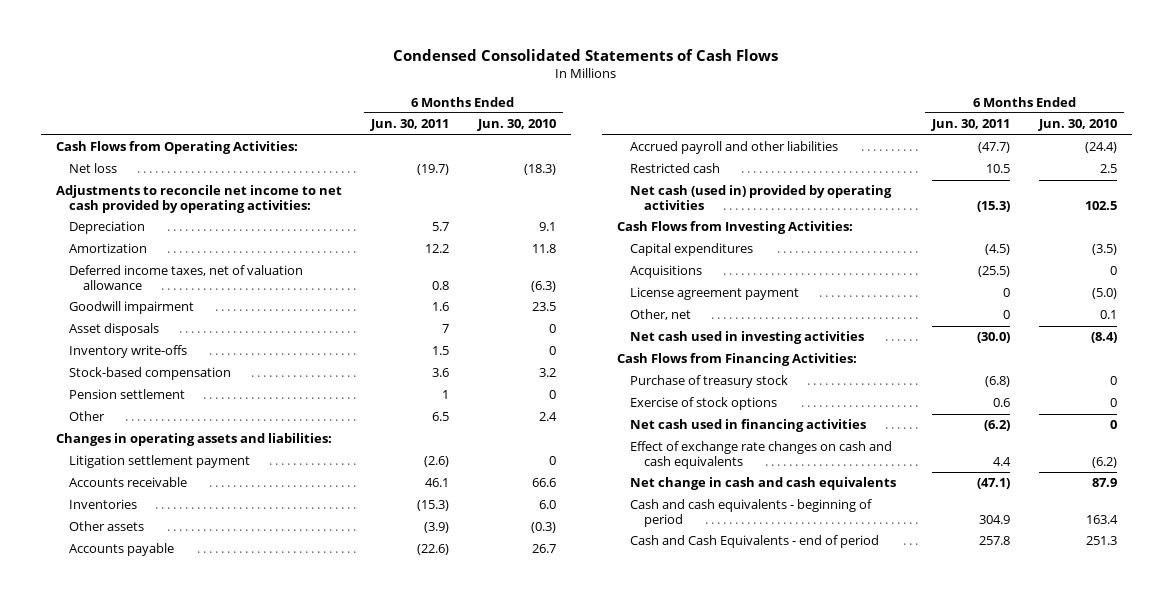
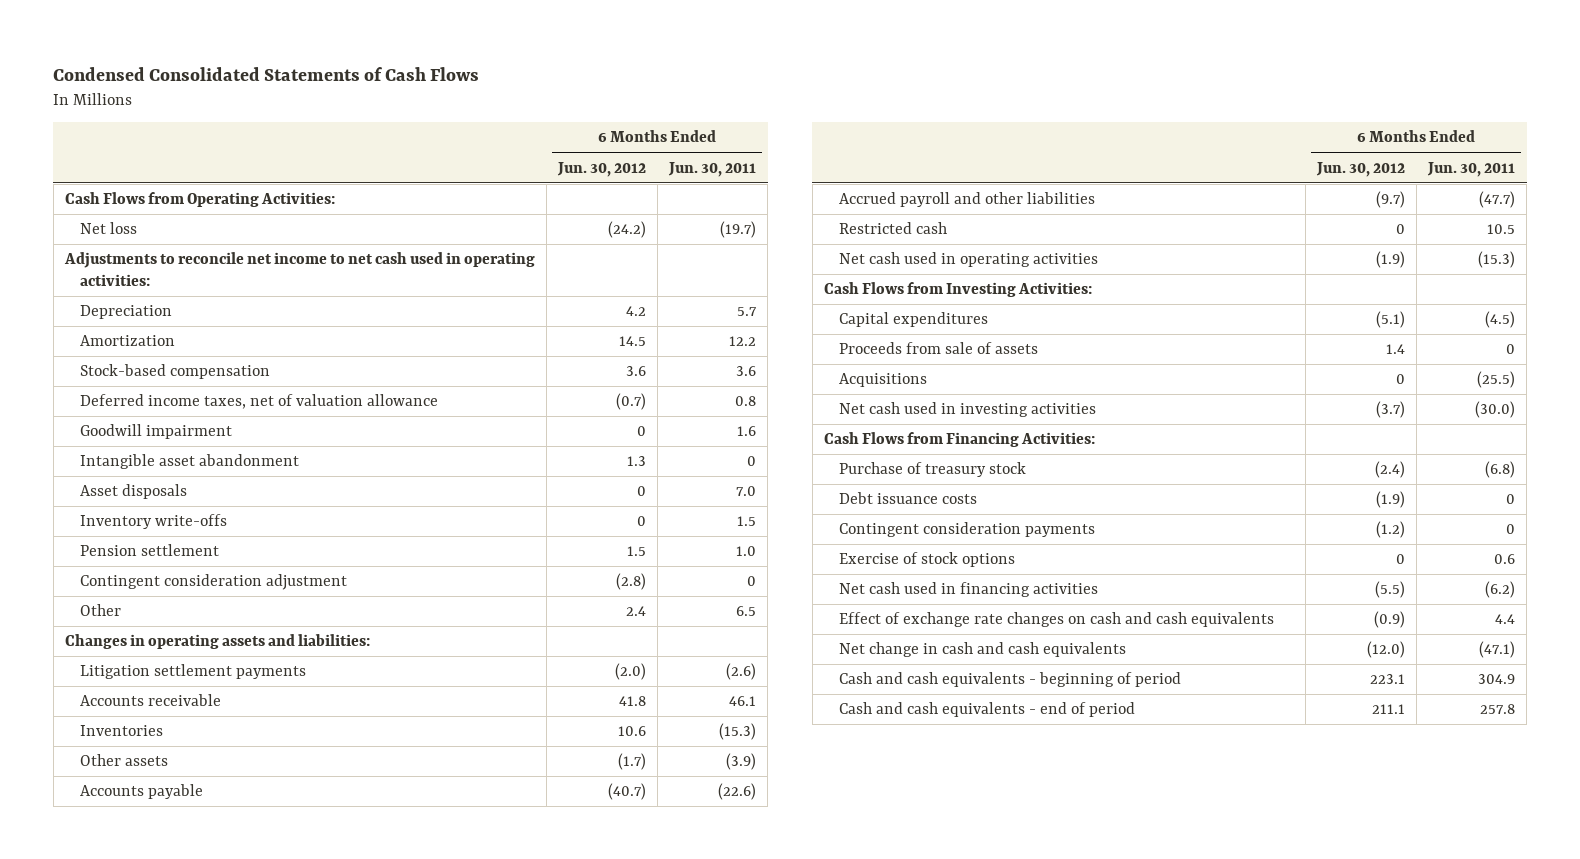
[477,119,557,132] Jun. 30, 2010 -> none
none -> [557,161,647,177] Jun. 30, 2012
[55,185,342,214] Adjustments to reconcile net income to net cash provided by operating activities: -> [63,252,535,286] Adjustments to reconcile net income to net cash used in operating activities:
[69,367,232,381] Stock-based compensation -> [80,364,271,380] Stock-based compensation
none -> [80,454,300,470] Intangible asset abandonment
[441,324,449,334] 7 -> [736,486,757,497] 7.0
[441,390,449,400] 1 -> [736,546,757,557] 1.0
none -> [80,574,348,591] Contingent consideration adjustment
[69,455,251,469] Litigation settlement payment -> [80,664,307,680] Litigation settlement payments
[630,185,893,211] Net cash (used in) provided by operating activities -> [838,252,1098,268] Net cash used in operating activities
none -> [838,342,1038,355] Proceeds from sale of assets
[630,287,800,301] License agreement payment -> none
[630,309,692,321] Other, net -> none
none -> [838,492,977,505] Debt issuance costs
none -> [838,522,1095,538] Contingent consideration payments
[630,535,880,549] Cash and Cash Equivalents - end of period -> [838,702,1135,718] Cash and cash equivalents - end of period

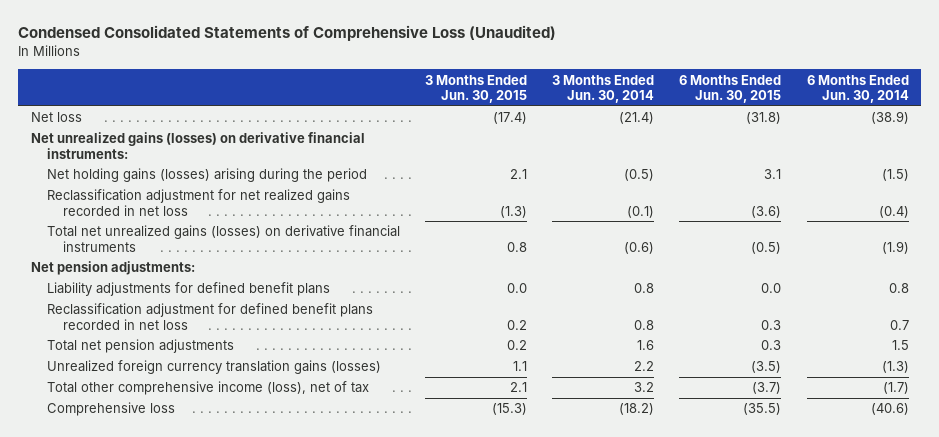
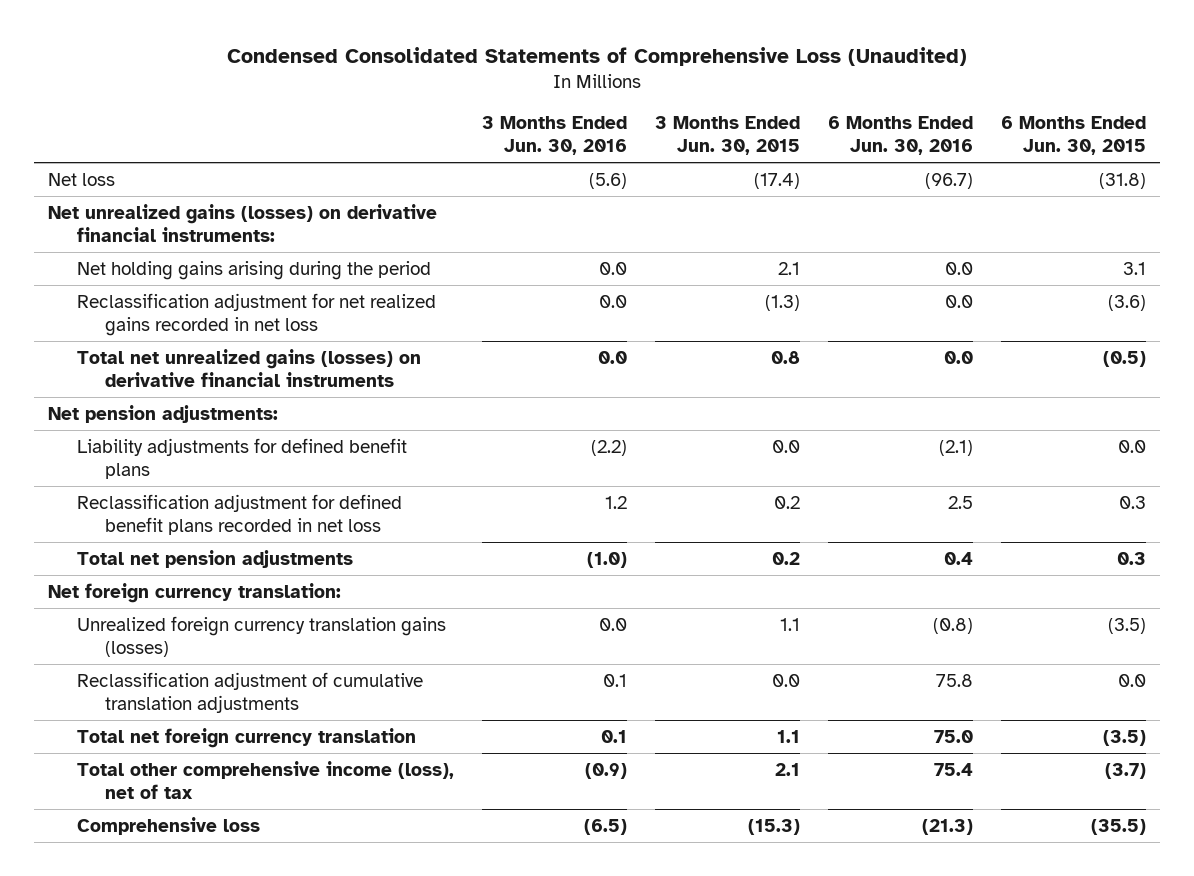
[552,74,655,104] 3 Months Ended Jun. 30, 2014 -> none
[806,74,909,104] 6 Months Ended Jun. 30, 2014 -> none
none -> [481,116,627,155] 3 Months Ended Jun. 30, 2016
none -> [827,116,973,155] 6 Months Ended Jun. 30, 2016
[46,168,367,183] Net holding gains (losses) arising during the period -> [76,260,431,280] Net holding gains arising during the period
none -> [48,582,342,603] Net foreign currency translation:
none -> [76,671,423,713] Reclassification adjustment of cumulative translation adjustments
none -> [76,727,416,748] Total net foreign currency translation

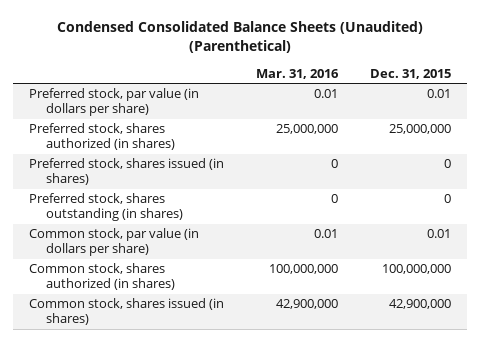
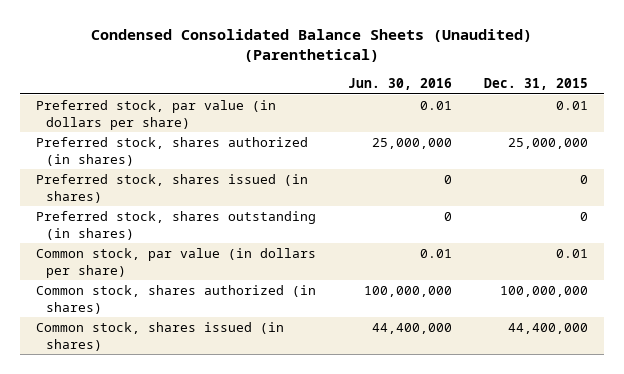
[255,68,339,79] Mar. 31, 2016 -> none
none -> [348,78,453,91] Jun. 30, 2016
[388,299,451,310] 42,900,000 -> [508,322,589,334] 44,400,000

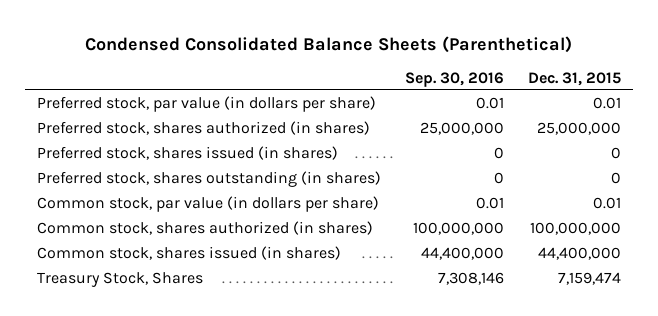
[91,29,533,63] Condensed Consolidated Balance Sheets (Unaudited) (Parenthetical) -> [85,35,573,53] Condensed Consolidated Balance Sheets (Parenthetical)
[348,78,453,91] Jun. 30, 2016 -> none
none -> [405,71,505,87] Sep. 30, 2016
none -> [37,272,204,288] Treasury Stock, Shares

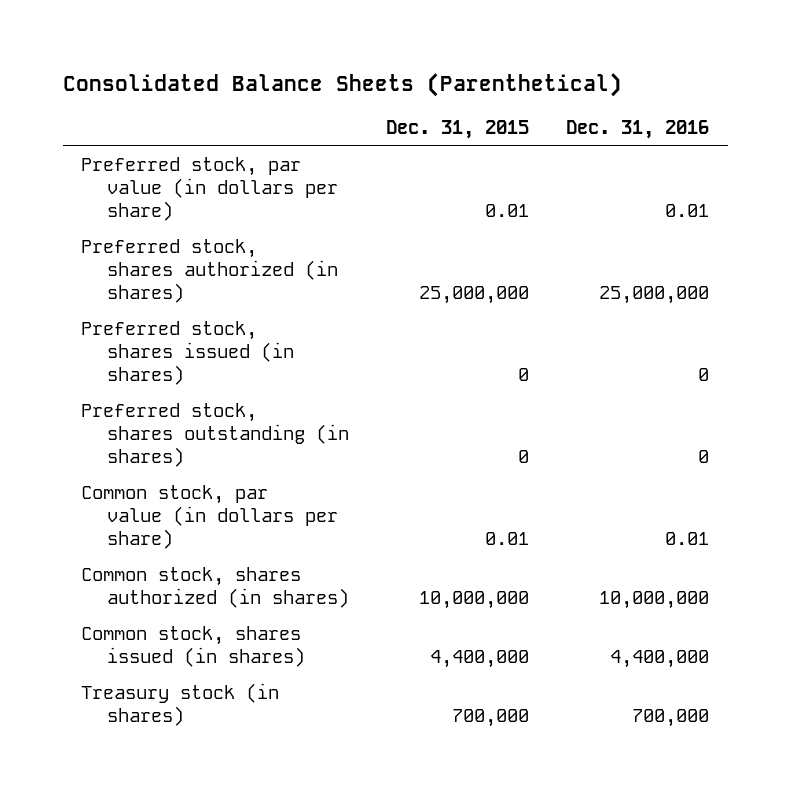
[85,35,573,53] Condensed Consolidated Balance Sheets (Parenthetical) -> [62,73,622,98] Consolidated Balance Sheets (Parenthetical)
[405,71,505,87] Sep. 30, 2016 -> none
none -> [566,120,710,140] Dec. 31, 2016
[530,222,622,236] 100,000,000 -> [419,591,530,610] 10,000,000
[538,247,622,261] 44,400,000 -> [430,650,530,669] 4,400,000
[37,272,204,288] Treasury Stock, Shares -> [81,683,280,727] Treasury stock (in shares)
[558,272,622,286] 7,159,474 -> [452,709,530,728] 700,000

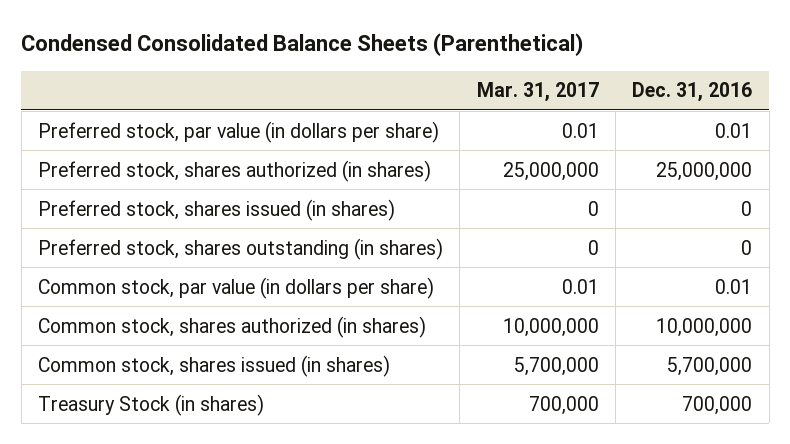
[62,73,622,98] Consolidated Balance Sheets (Parenthetical) -> [21,33,584,57] Condensed Consolidated Balance Sheets (Parenthetical)
[386,120,530,140] Dec. 31, 2015 -> none
none -> [476,82,599,103] Mar. 31, 2017
[610,650,710,669] 4,400,000 -> [667,356,753,376] 5,700,000
[81,683,280,727] Treasury stock (in shares) -> [38,393,265,416] Treasury Stock (in shares)

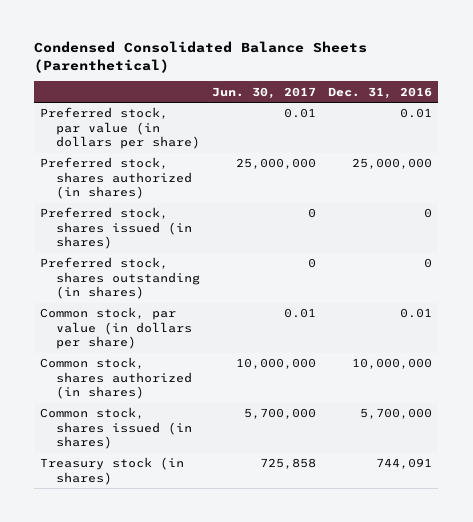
[476,82,599,103] Mar. 31, 2017 -> none
none -> [212,86,317,99] Jun. 30, 2017
[38,393,265,416] Treasury Stock (in shares) -> [40,457,185,485] Treasury stock (in shares)
[682,395,753,415] 700,000 -> [376,458,433,470] 744,091

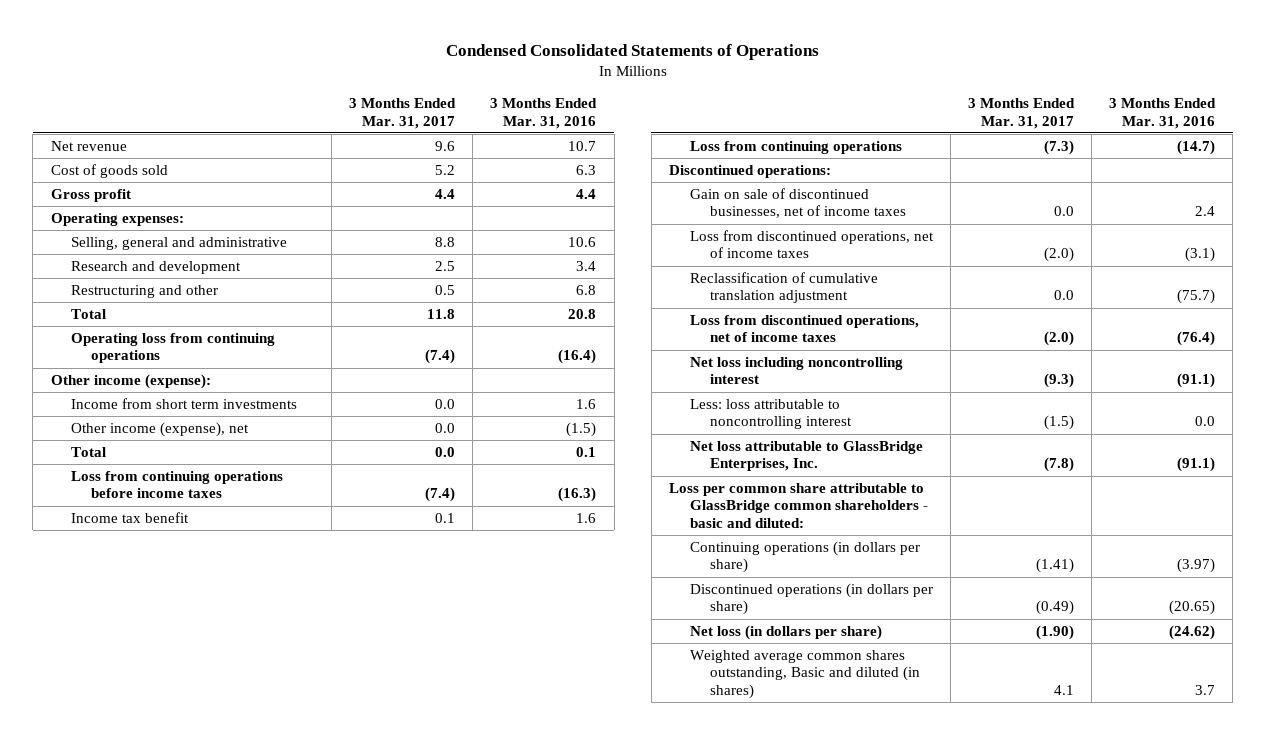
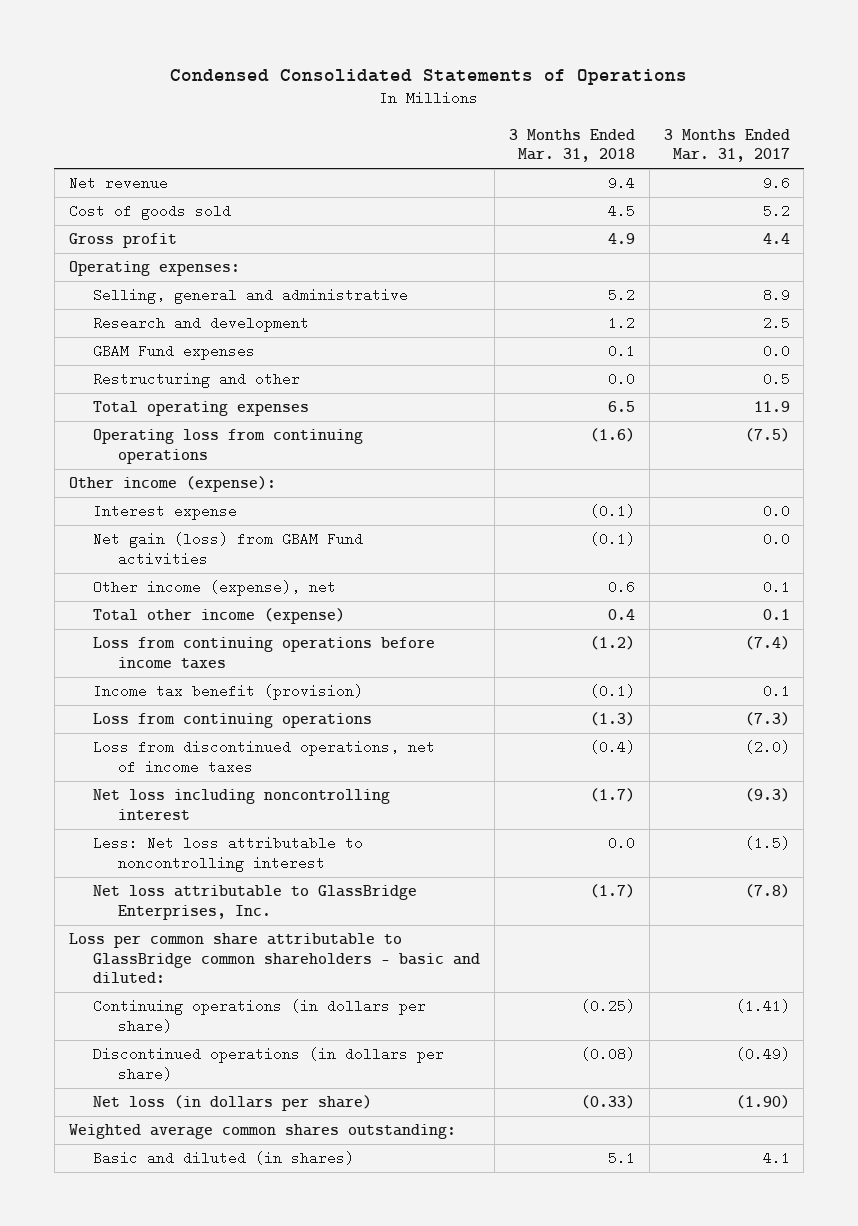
[490,98,598,129] 3 Months Ended Mar. 31, 2016 -> none
none -> [508,128,635,163] 3 Months Ended Mar. 31, 2018
[435,237,456,248] 8.8 -> [762,288,790,303] 8.9
none -> [93,344,256,361] GBAM Fund expenses
[70,309,106,320] Total -> [93,401,310,417] Total operating expenses
[427,309,456,320] 11.8 -> [753,401,790,413] 11.9
[425,349,456,365] (7.4) -> [744,428,790,443] (7.5)
[70,447,106,458] Total -> none
none -> [93,504,238,521] Interest expense
[70,398,297,410] Income from short term investments -> [93,532,364,566] Net gain (loss) from GBAM Fund activities
[435,423,456,434] 0.0 -> [762,580,790,595] 0.1
none -> [93,608,346,625] Total other income (expense)
[70,512,189,524] Income tax benefit -> [93,684,364,701] Income tax benefit (provision)
[669,165,832,179] Discontinued operations: -> none
[689,188,906,219] Gain on sale of discontinued businesses, net of income taxes -> none
[689,272,878,304] Reclassification of cumulative translation adjustment -> none
[689,315,919,343] Loss from discontinued operations, net of income taxes -> none
[689,399,852,430] Less: loss attributable to noncontrolling interest -> [93,836,364,872] Less: Net loss attributable to noncontrolling interest
none -> [68,1124,456,1140] Weighted average common shares outstanding:
[689,650,920,699] Weighted average common shares outstanding, Basic and diluted (in shares) -> [93,1151,355,1166] Basic and diluted (in shares)

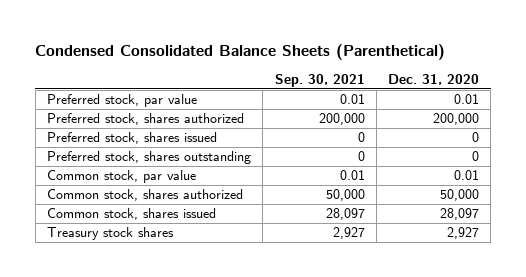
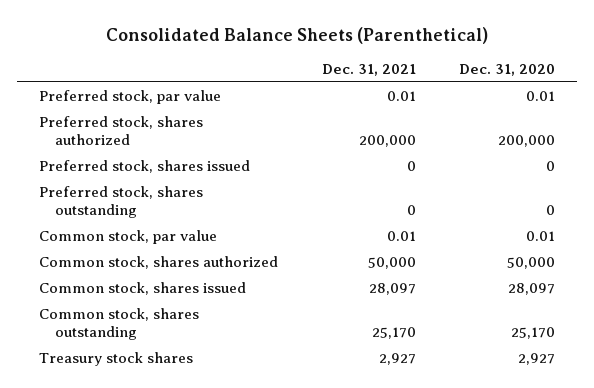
[35,44,446,61] Condensed Consolidated Balance Sheets (Parenthetical) -> [106,26,489,44] Consolidated Balance Sheets (Parenthetical)
[274,73,365,87] Sep. 30, 2021 -> none
none -> [321,64,416,77] Dec. 31, 2021
none -> [39,308,200,341] Common stock, shares outstanding

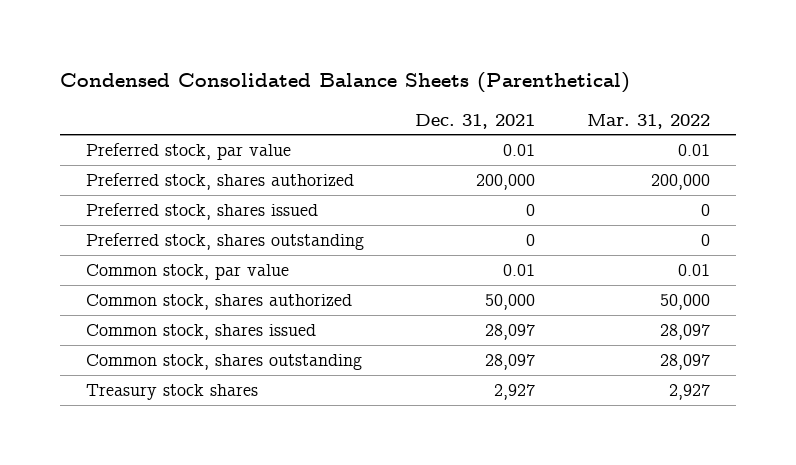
[106,26,489,44] Consolidated Balance Sheets (Parenthetical) -> [60,72,631,94] Condensed Consolidated Balance Sheets (Parenthetical)
[459,64,556,77] Dec. 31, 2020 -> none
none -> [587,113,711,129] Mar. 31, 2022
[371,327,416,340] 25,170 -> [485,353,536,370] 28,097

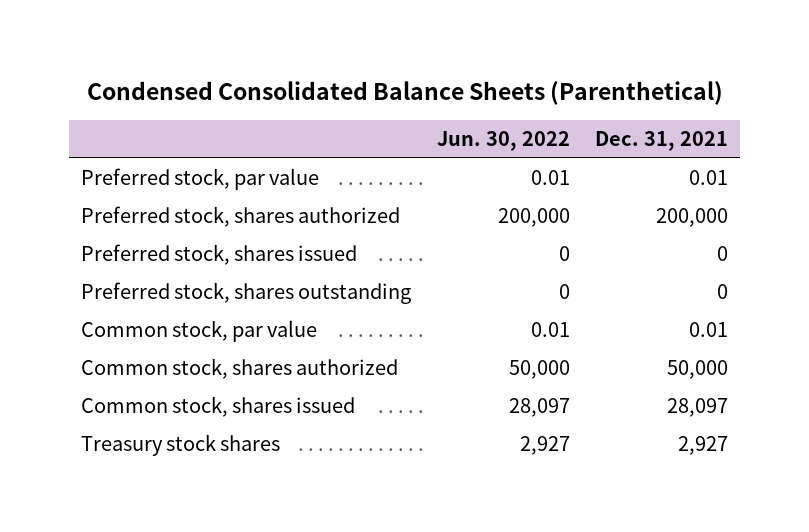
[587,113,711,129] Mar. 31, 2022 -> none
none -> [436,130,570,151] Jun. 30, 2022
[85,353,362,370] Common stock, shares outstanding -> none

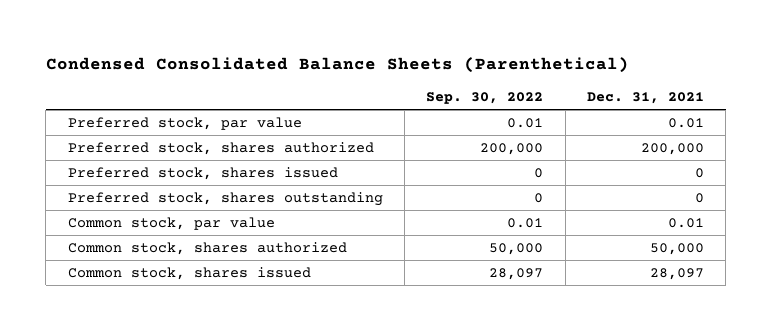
[436,130,570,151] Jun. 30, 2022 -> none
none -> [426,92,544,105] Sep. 30, 2022
[81,434,281,457] Treasury stock shares -> none

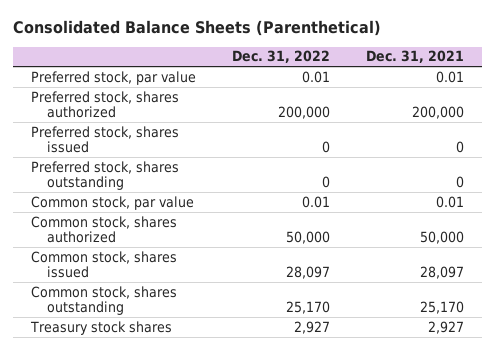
[45,57,629,74] Condensed Consolidated Balance Sheets (Parenthetical) -> [12,20,381,37] Consolidated Balance Sheets (Parenthetical)
[426,92,544,105] Sep. 30, 2022 -> none
none -> [231,50,330,64] Dec. 31, 2022
none -> [30,285,177,316] Common stock, shares outstanding
none -> [29,320,172,335] Treasury stock shares

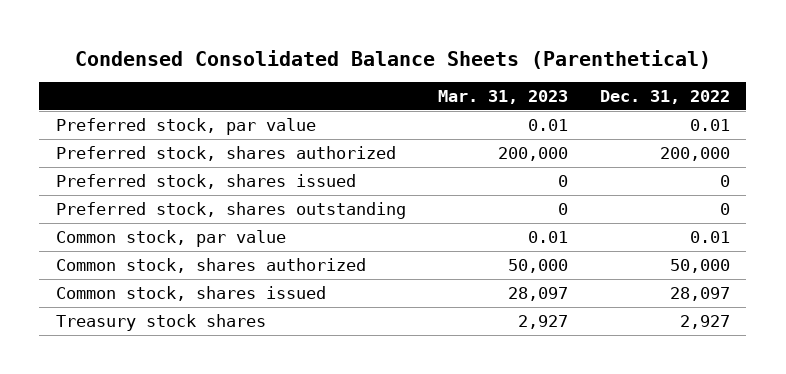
[12,20,381,37] Consolidated Balance Sheets (Parenthetical) -> [74,49,711,69] Condensed Consolidated Balance Sheets (Parenthetical)
[366,50,465,64] Dec. 31, 2021 -> none
none -> [437,90,568,105] Mar. 31, 2023
[30,285,177,316] Common stock, shares outstanding -> none

